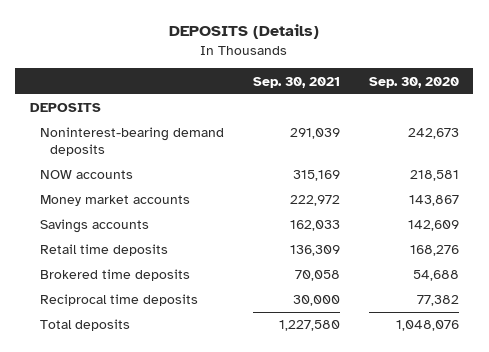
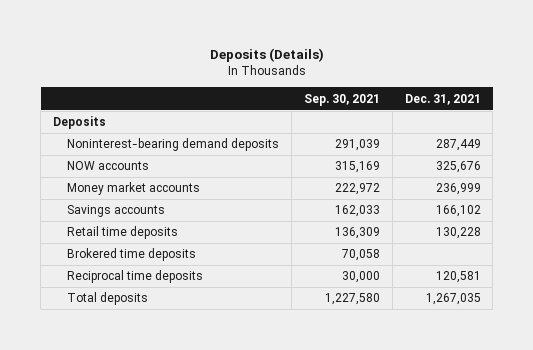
[169,24,320,40] DEPOSITS (Details) -> [209,48,324,63] Deposits (Details)
[368,76,459,88] Sep. 30, 2020 -> none
none -> [404,93,481,105] Dec. 31, 2021
[29,103,101,113] DEPOSITS -> [52,116,106,130] Deposits

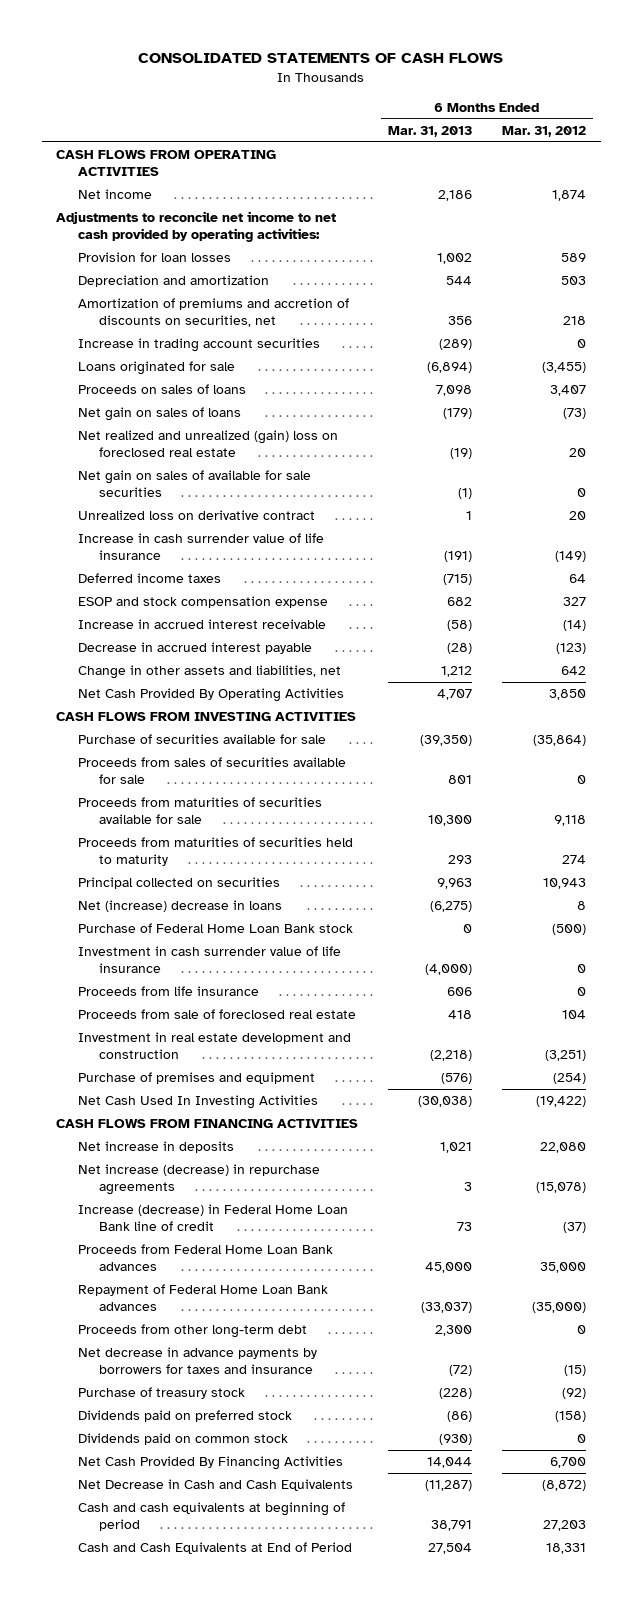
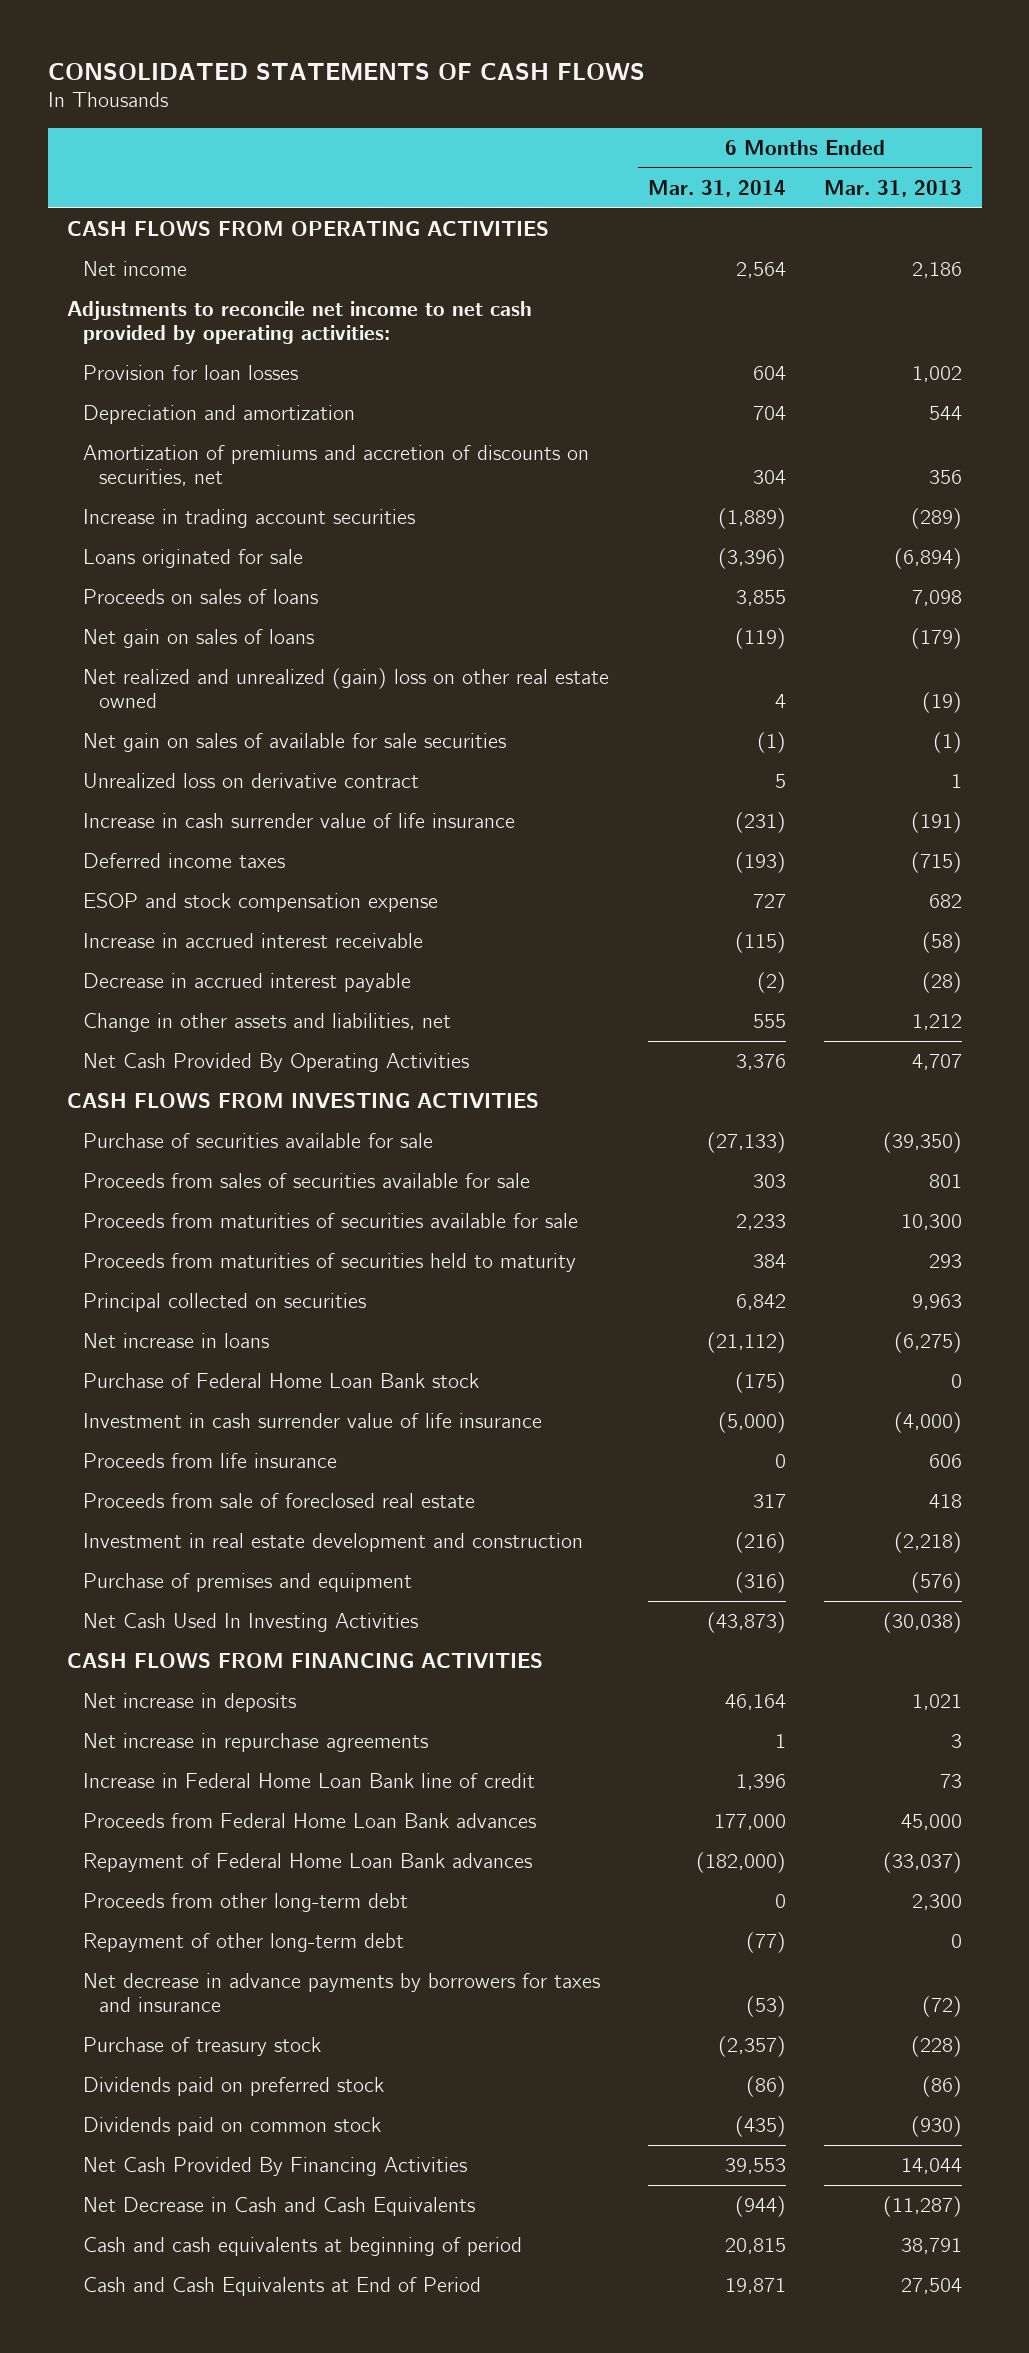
[501,125,586,137] Mar. 31, 2012 -> none
none -> [647,179,786,197] Mar. 31, 2014
[77,430,338,458] Net realized and unrealized (gain) loss on foreclosed real estate -> [82,668,609,709] Net realized and unrealized (gain) loss on other real estate owned
[77,900,282,913] Net (increase) decrease in loans -> [82,1333,269,1349] Net increase in loans
[77,1164,320,1196] Net increase (decrease) in repurchase agreements -> [82,1733,428,1753] Net increase in repurchase agreements
[77,1204,348,1232] Increase (decrease) in Federal Home Loan Bank line of credit -> [82,1773,535,1789] Increase in Federal Home Loan Bank line of credit
none -> [82,1933,404,1953] Repayment of other long-term debt

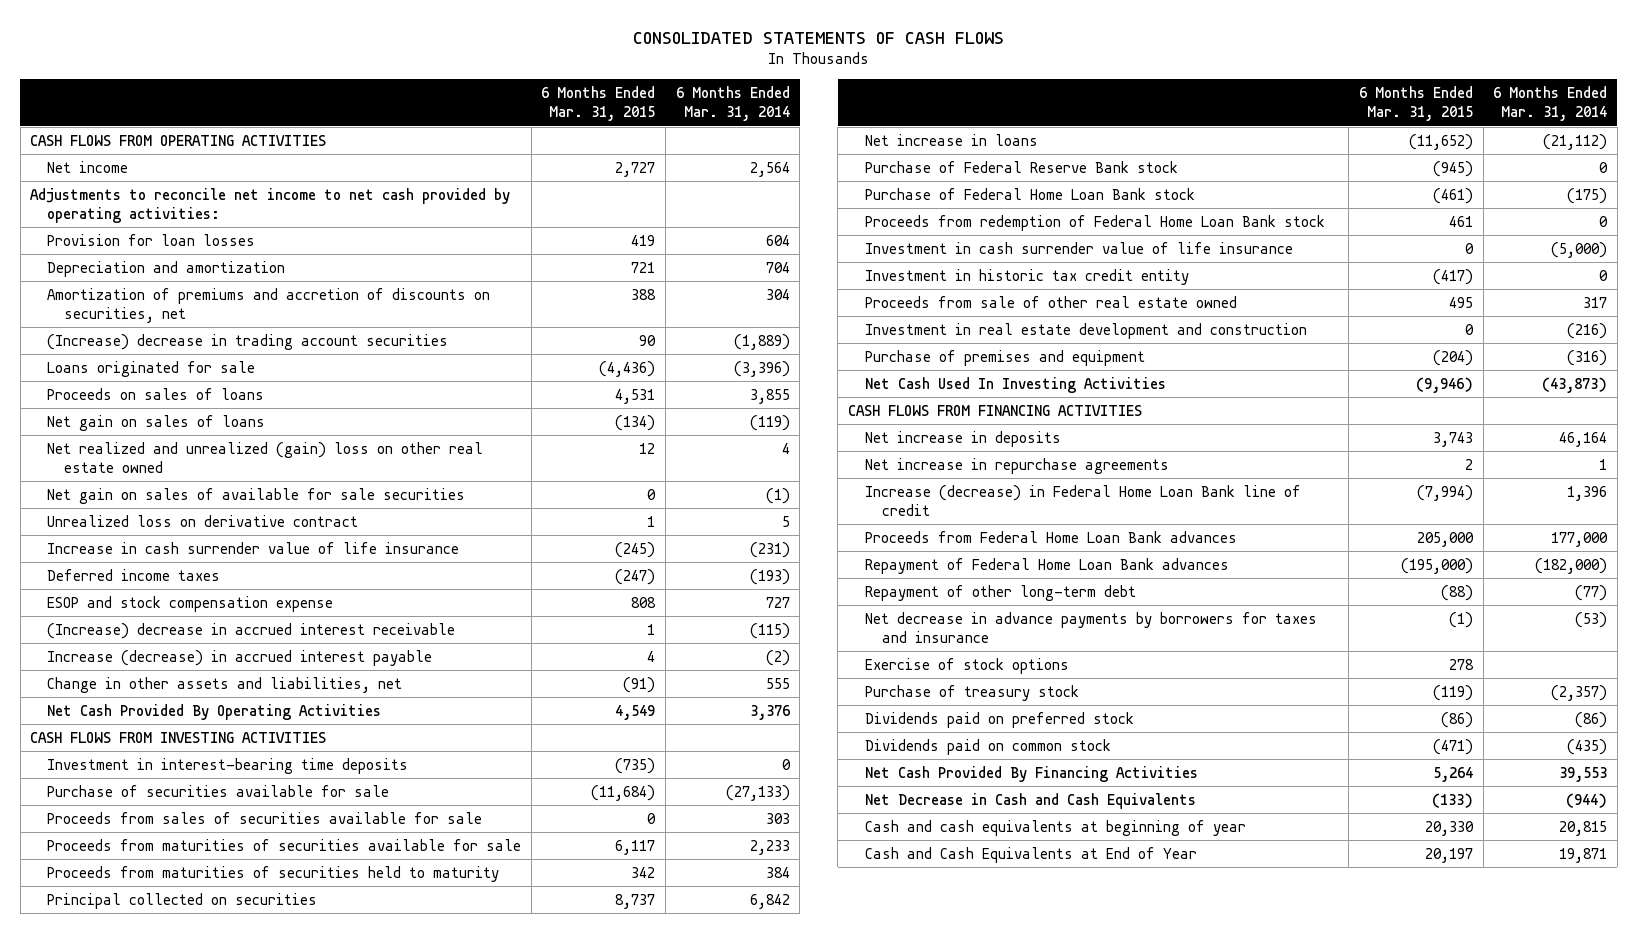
[824,179,963,197] Mar. 31, 2013 -> none
none -> [541,86,656,122] 6 Months Ended Mar. 31, 2015
[82,509,415,529] Increase in trading account securities -> [46,333,448,350] (Increase) decrease in trading account securities
[82,933,423,949] Increase in accrued interest receivable -> [46,622,455,639] (Increase) decrease in accrued interest receivable
[82,973,411,993] Decrease in accrued interest payable -> [46,649,432,666] Increase (decrease) in accrued interest payable
none -> [46,757,408,774] Investment in interest-bearing time deposits
none -> [864,160,1178,173] Purchase of Federal Reserve Bank stock
none -> [864,214,1325,231] Proceeds from redemption of Federal Home Loan Bank stock
[82,1453,337,1469] Proceeds from life insurance -> none
none -> [864,268,1189,285] Investment in historic tax credit entity
[82,1493,475,1509] Proceeds from sale of foreclosed real estate -> [864,295,1237,308] Proceeds from sale of other real estate owned
[82,1773,535,1789] Increase in Federal Home Loan Bank line of credit -> [864,484,1301,516] Increase (decrease) in Federal Home Loan Bank line of credit
[82,1893,408,1913] Proceeds from other long-term debt -> none
none -> [864,657,1069,674] Exercise of stock options
[82,2237,522,2257] Cash and cash equivalents at beginning of period -> [864,819,1246,836] Cash and cash equivalents at beginning of year
[82,2277,481,2297] Cash and Cash Equivalents at End of Period -> [864,846,1197,863] Cash and Cash Equivalents at End of Year

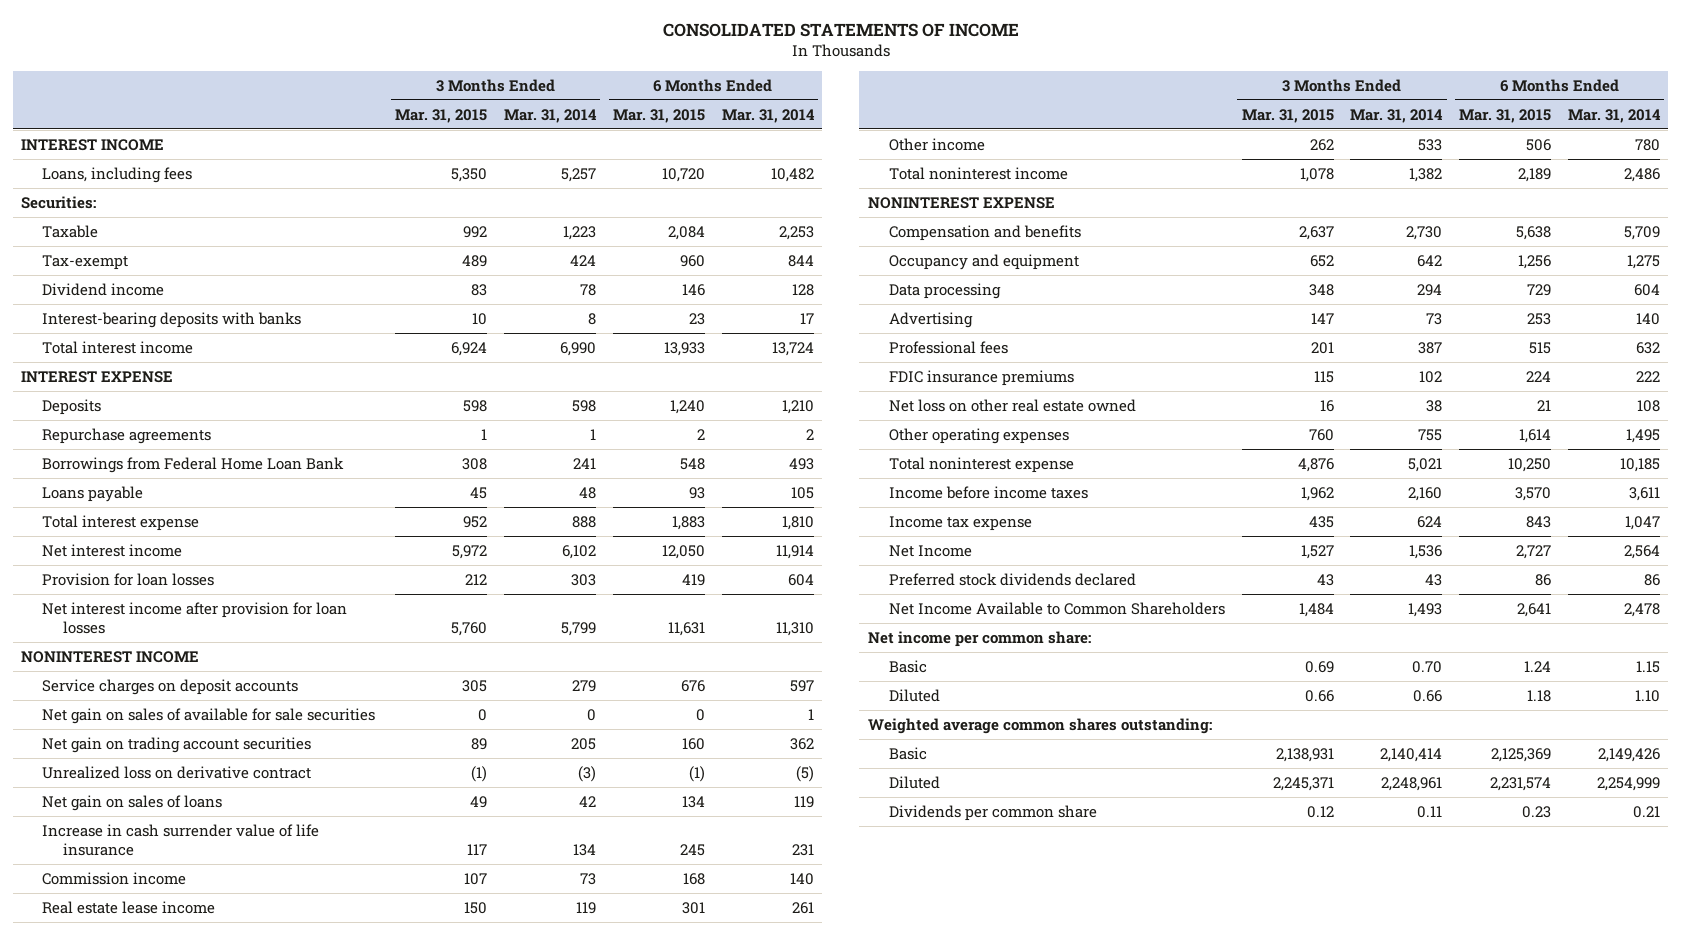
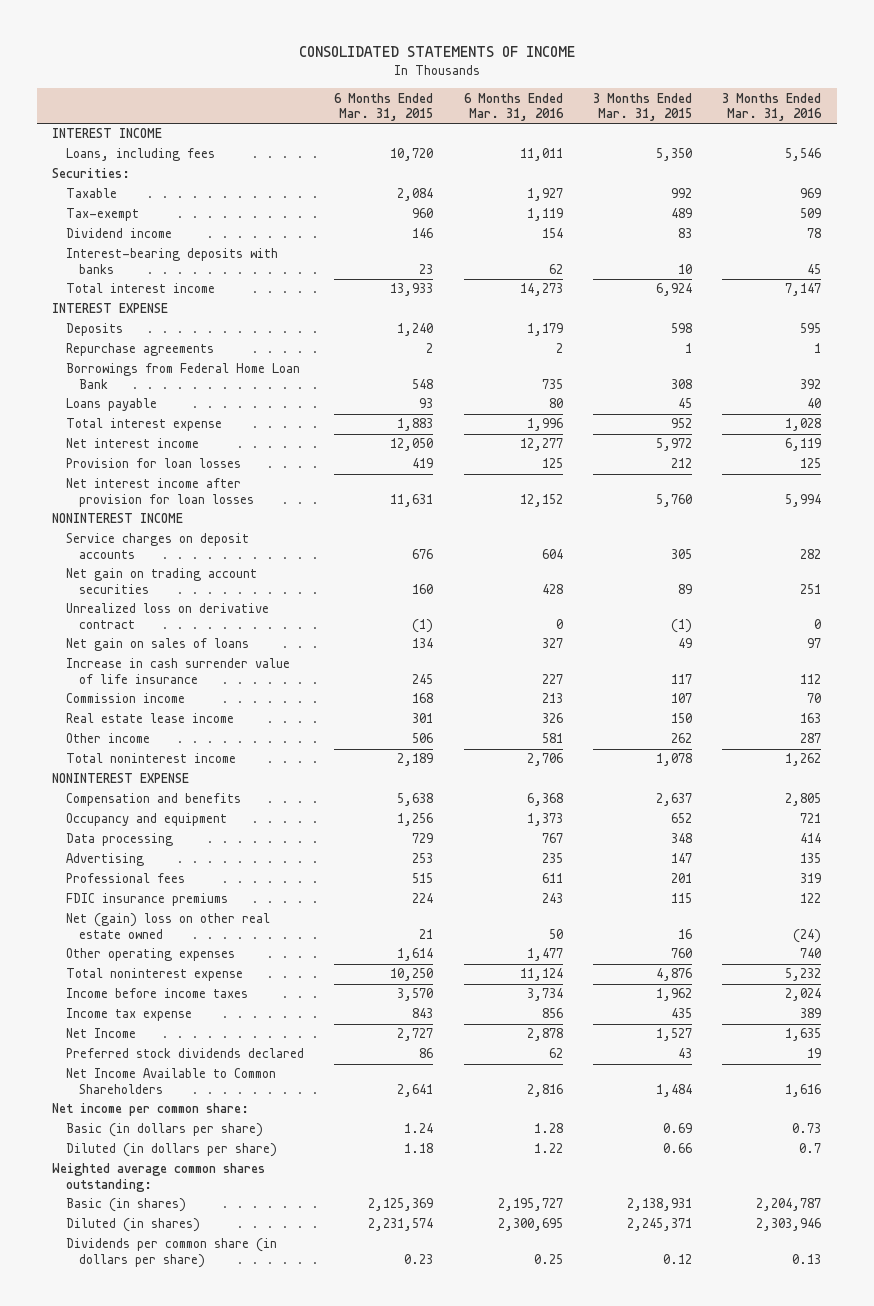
[504,108,598,123] Mar. 31, 2014 -> none
[721,108,815,123] Mar. 31, 2014 -> none
none -> [463,92,564,121] 6 Months Ended Mar. 31, 2016
none -> [722,92,823,121] 3 Months Ended Mar. 31, 2016
[42,707,376,724] Net gain on sales of available for sale securities -> none
[888,398,1136,412] Net loss on other real estate owned -> [65,913,270,939] Net (gain) loss on other real estate owned
[888,659,927,673] Basic -> [65,1123,263,1138] Basic (in dollars per share)
[888,688,940,702] Diluted -> [65,1143,277,1158] Diluted (in dollars per share)
[888,746,927,760] Basic -> [65,1198,186,1213] Basic (in shares)
[888,775,940,789] Diluted -> [65,1218,200,1233] Diluted (in shares)
[888,804,1097,821] Dividends per common share -> [65,1238,277,1268] Dividends per common share (in dollars per share)

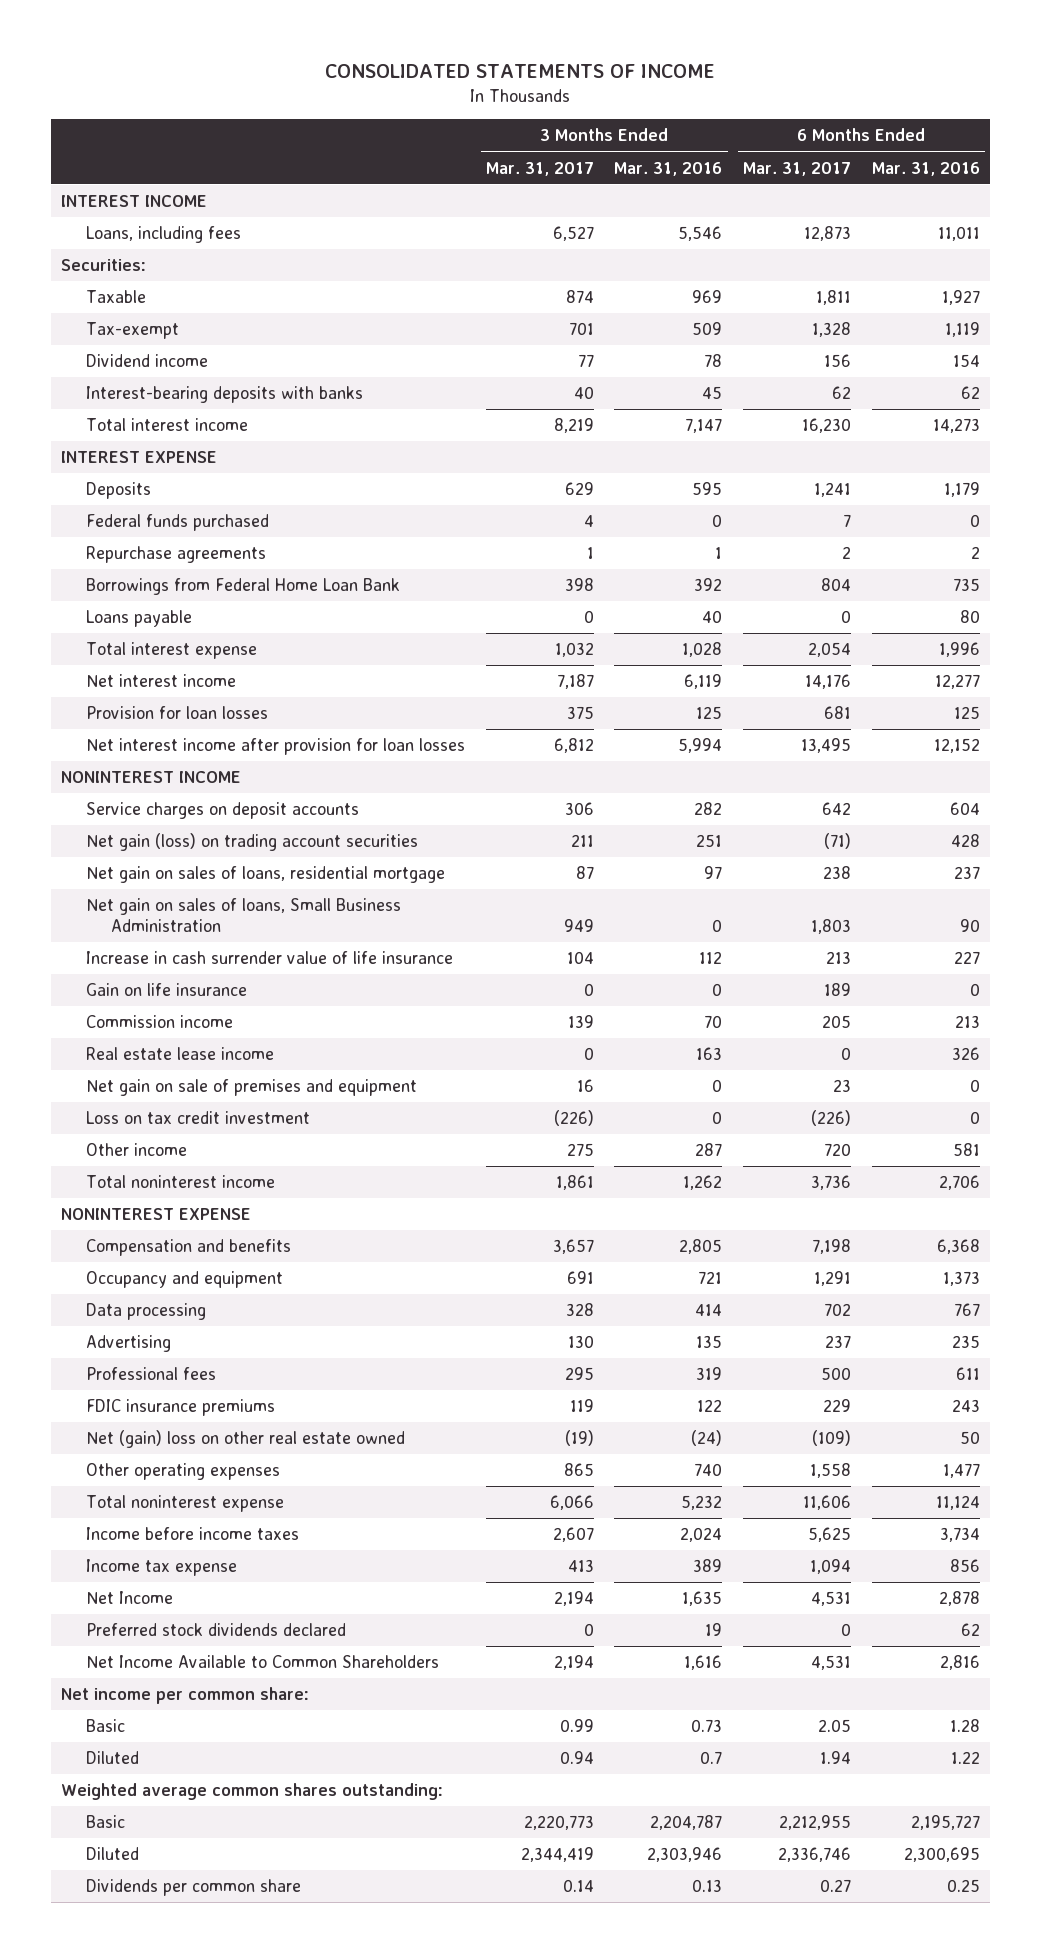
[334,92,434,121] 6 Months Ended Mar. 31, 2015 -> none
[592,92,692,121] 3 Months Ended Mar. 31, 2015 -> none
none -> [485,161,594,176] Mar. 31, 2017
none -> [743,161,852,176] Mar. 31, 2017
none -> [86,514,270,532] Federal funds purchased
[65,603,269,629] Unrealized loss on derivative contract -> none
[65,568,257,594] Net gain on trading account securities -> [86,833,419,852] Net gain (loss) on trading account securities
[65,638,249,652] Net gain on sales of loans -> [86,866,446,884] Net gain on sales of loans, residential mortgage
[541,638,563,649] 327 -> [953,866,980,880] 237
none -> [86,898,402,933] Net gain on sales of loans, Small Business Administration
none -> [86,983,248,997] Gain on life insurance
none -> [86,1079,418,1097] Net gain on sale of premises and equipment
none -> [86,1111,311,1125] Loss on tax credit investment
[65,1123,263,1138] Basic (in dollars per share) -> [86,1719,126,1733] Basic
[65,1143,277,1158] Diluted (in dollars per share) -> [86,1751,140,1765] Diluted
[65,1198,186,1213] Basic (in shares) -> [86,1815,126,1829] Basic
[65,1218,200,1233] Diluted (in shares) -> [86,1847,140,1861] Diluted
[65,1238,277,1268] Dividends per common share (in dollars per share) -> [86,1879,302,1897] Dividends per common share

